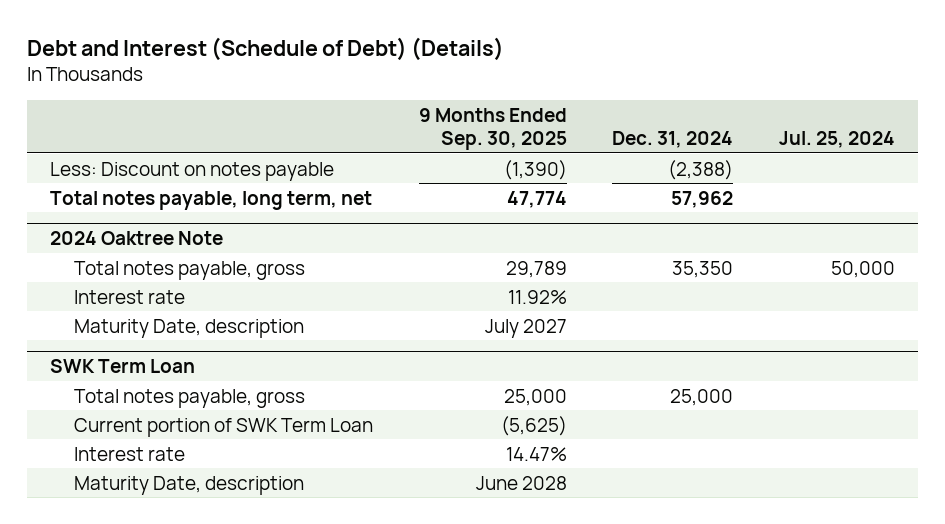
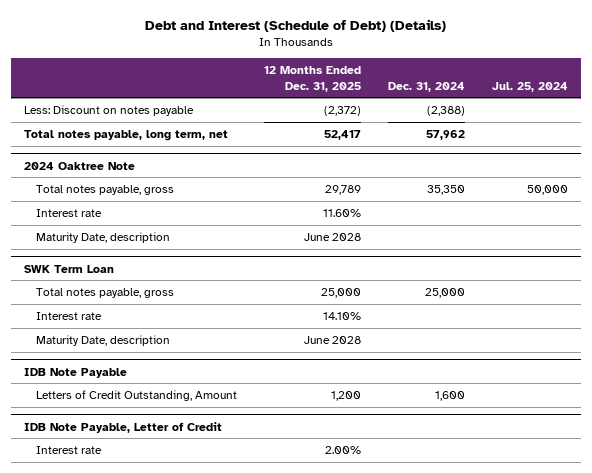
[418,107,567,151] 9 Months Ended Sep. 30, 2025 -> none
none -> [264,66,362,92] 12 Months Ended Dec. 31, 2025
[73,417,373,437] Current portion of SWK Term Loan -> none
none -> [24,367,128,378] IDB Note Payable
none -> [36,389,238,401] Letters of Credit Outstanding, Amount
none -> [24,421,223,433] IDB Note Payable, Letter of Credit
none -> [36,445,103,454] Interest rate

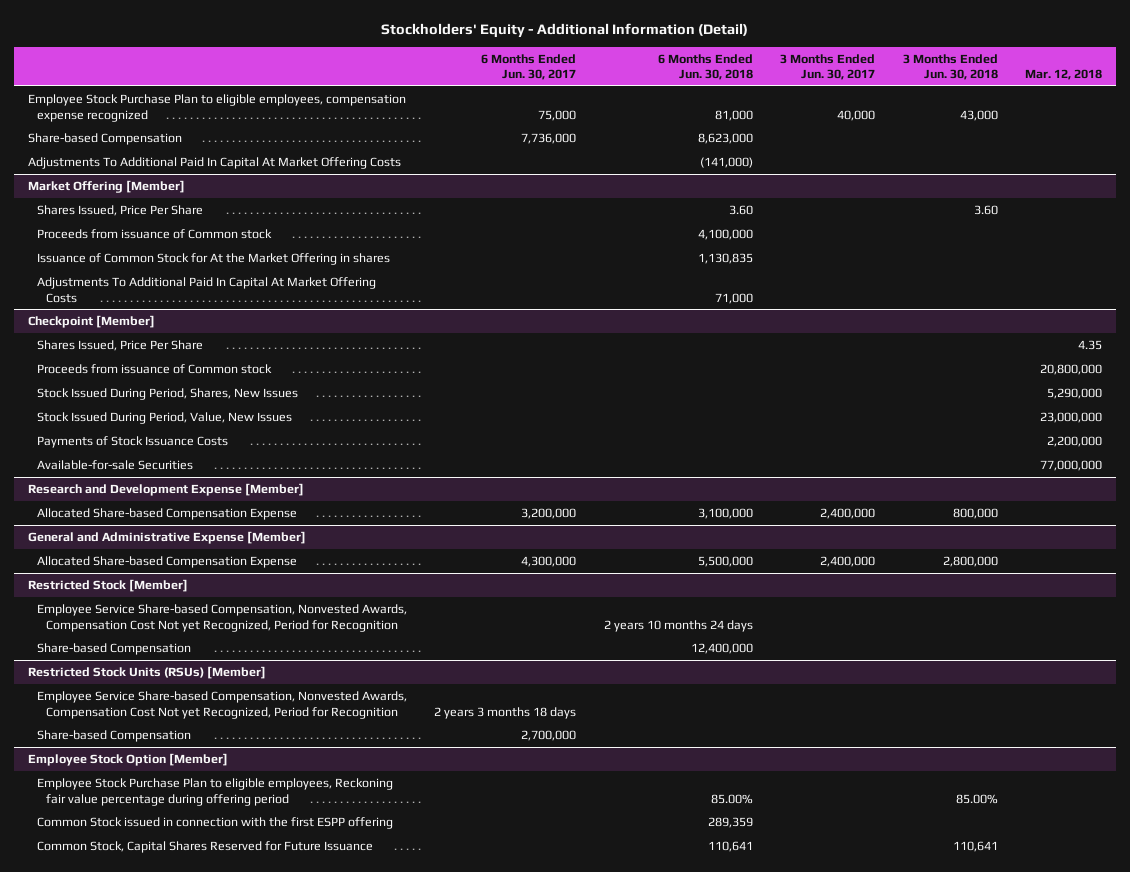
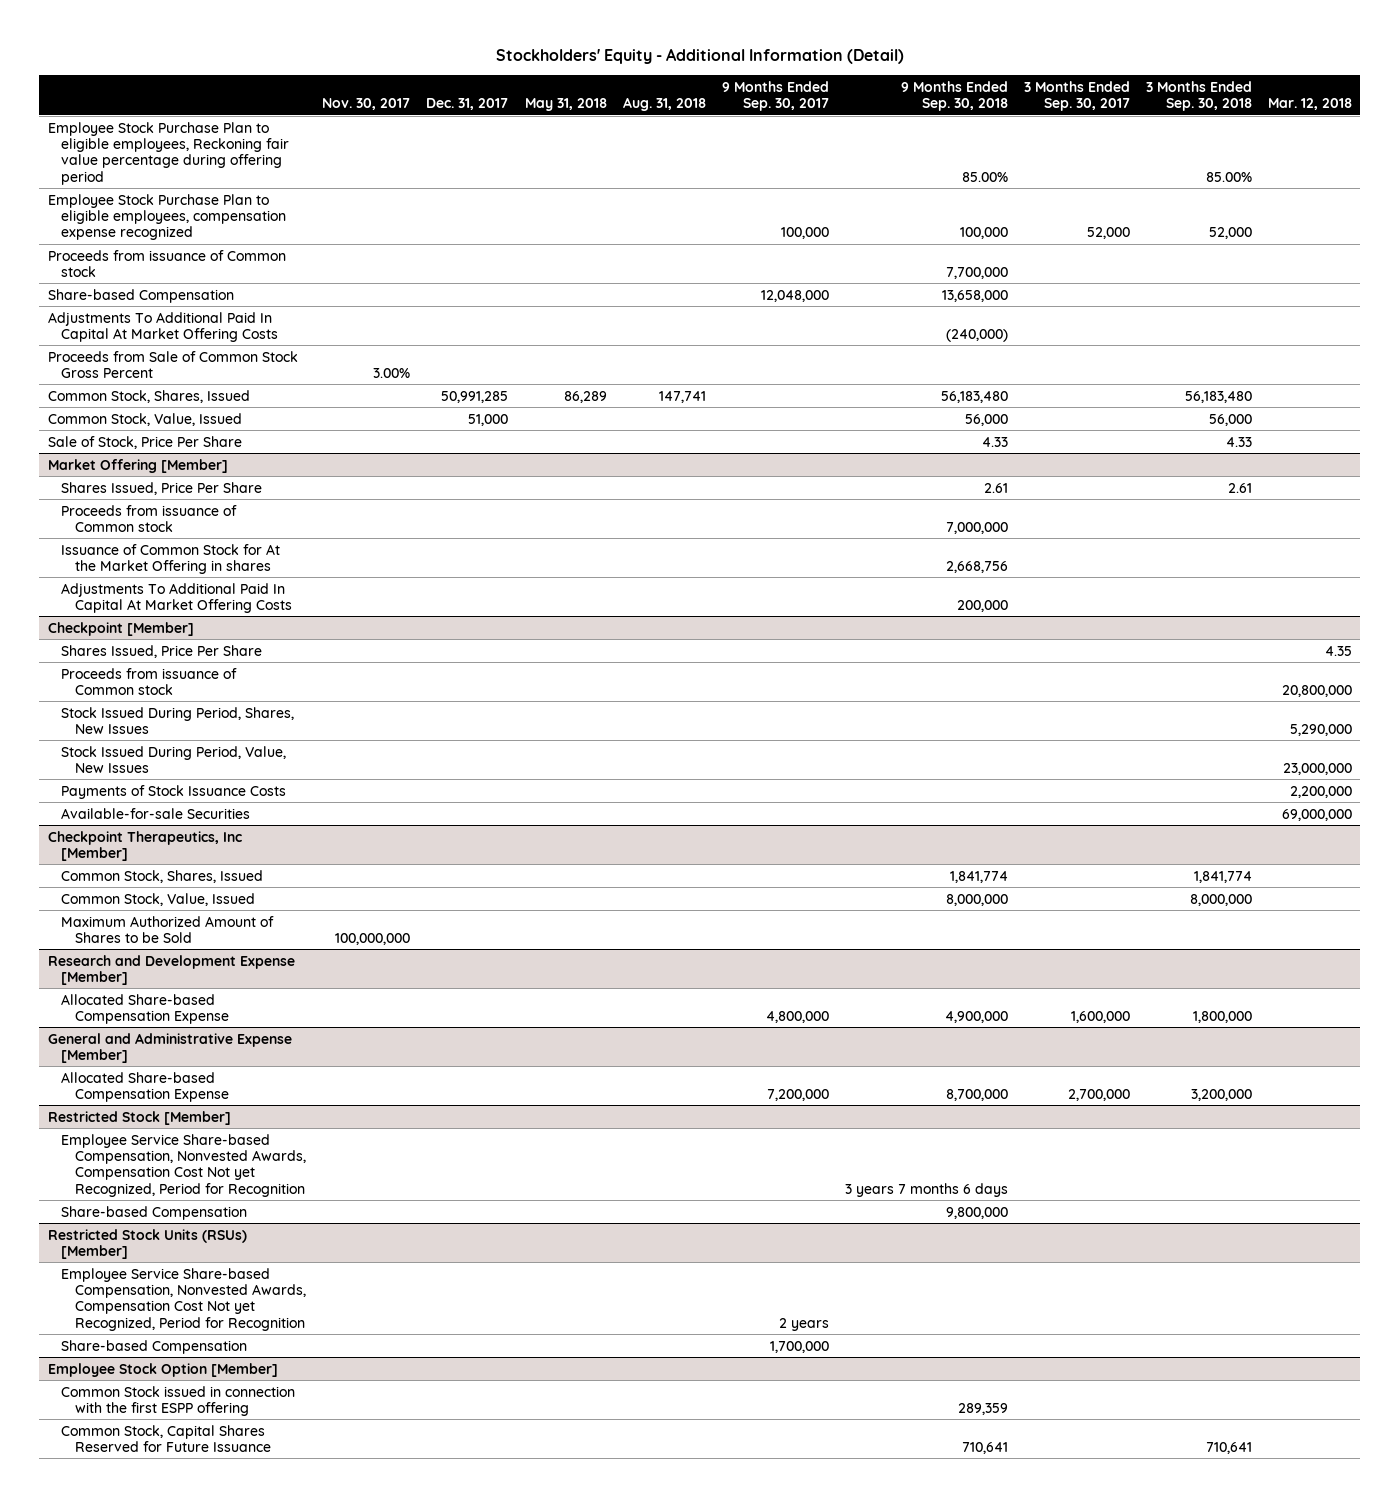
[481,53,577,81] 6 Months Ended Jun. 30, 2017 -> none
[657,53,753,81] 6 Months Ended Jun. 30, 2018 -> none
[780,53,876,81] 3 Months Ended Jun. 30, 2017 -> none
[902,53,998,81] 3 Months Ended Jun. 30, 2018 -> none
none -> [322,98,411,111] Nov. 30, 2017
none -> [426,98,509,111] Dec. 31, 2017
none -> [524,98,607,112] May 31, 2018
none -> [622,97,706,112] Aug. 31, 2018
none -> [721,80,829,112] 9 Months Ended Sep. 30, 2017
none -> [900,80,1008,112] 9 Months Ended Sep. 30, 2018
none -> [1024,80,1131,112] 3 Months Ended Sep. 30, 2017
none -> [1146,80,1253,112] 3 Months Ended Sep. 30, 2018
none -> [47,121,290,185] Employee Stock Purchase Plan to eligible employees, Reckoning fair value percentage during offering period
none -> [47,249,286,277] Proceeds from issuance of Common stock
none -> [47,350,298,378] Proceeds from Sale of Common Stock Gross Percent
none -> [47,389,250,403] Common Stock, Shares, Issued
none -> [47,412,242,426] Common Stock, Value, Issued
none -> [47,435,242,449] Sale of Stock, Price Per Share
[1040,459,1103,471] 77,000,000 -> [1282,808,1353,821] 69,000,000
none -> [47,830,242,861] Checkpoint Therapeutics, Inc [Member]
none -> [61,869,264,883] Common Stock, Shares, Issued
none -> [61,892,256,906] Common Stock, Value, Issued
none -> [61,915,275,943] Maximum Authorized Amount of Shares to be Sold
[37,777,394,806] Employee Stock Purchase Plan to eligible employees, Reckoning fair value percentage during offering period -> none

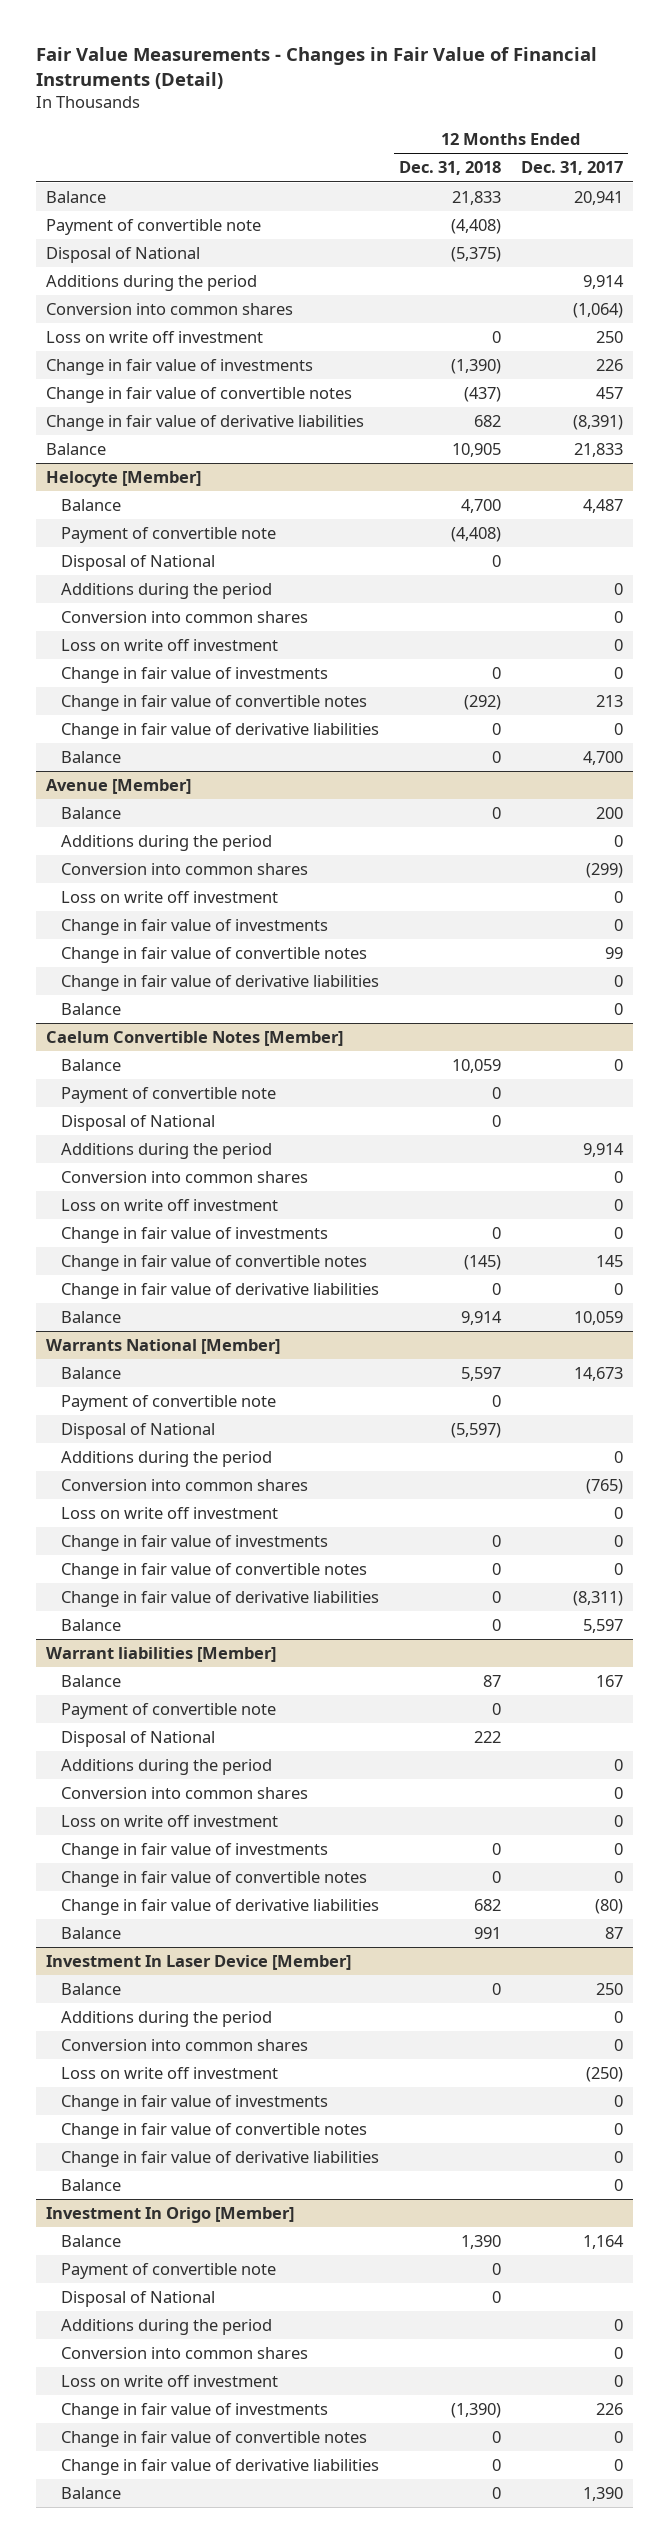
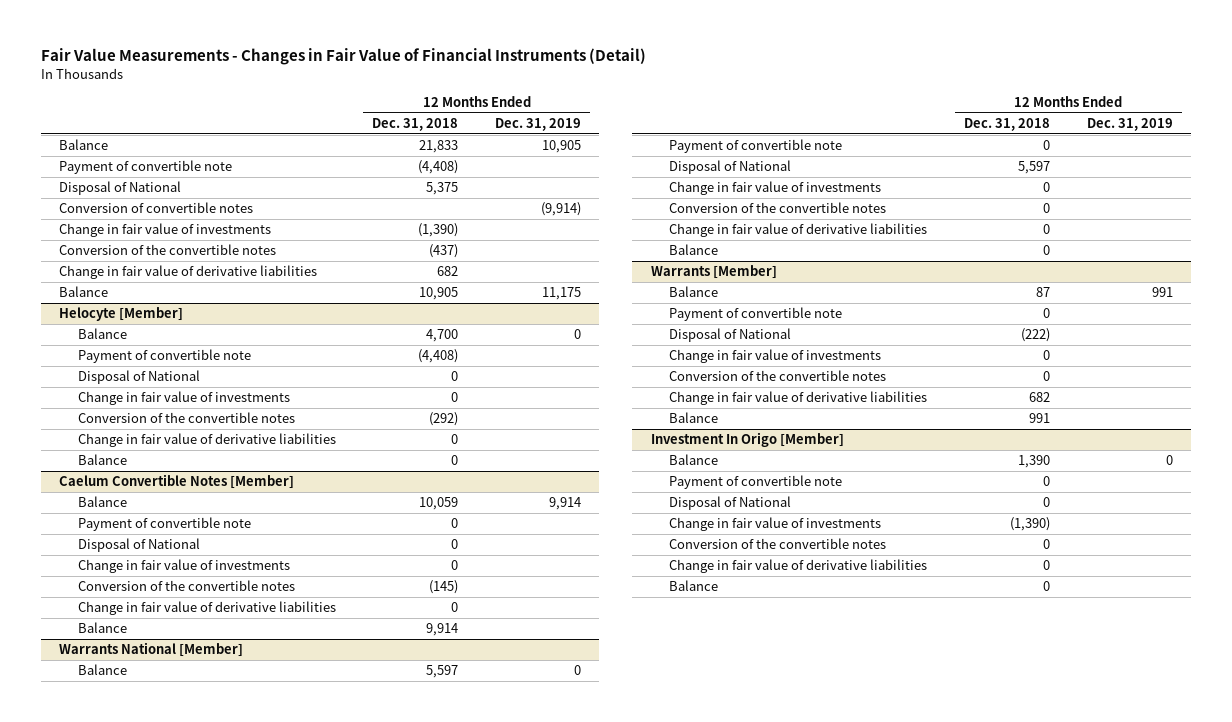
[520,161,623,176] Dec. 31, 2017 -> none
none -> [495,117,582,131] Dec. 31, 2019
[45,275,257,292] Additions during the period -> none
[45,331,263,344] Loss on write off investment -> none
[451,247,502,263] (5,375) -> [426,182,459,196] 5,375
[45,303,293,316] Conversion into common shares -> [58,202,253,214] Conversion of convertible notes
[45,387,352,404] Change in fair value of convertible notes -> [58,244,276,256] Conversion of the convertible notes
[61,583,273,600] Additions during the period -> none
[61,611,309,624] Conversion into common shares -> none
[61,639,279,652] Loss on write off investment -> none
[61,695,368,712] Change in fair value of convertible notes -> [77,412,295,424] Conversion of the convertible notes
[45,779,191,795] Avenue [Member] -> none
[61,807,122,820] Balance -> none
[61,835,273,852] Additions during the period -> none
[61,863,309,876] Conversion into common shares -> none
[61,891,279,904] Loss on write off investment -> none
[61,919,329,936] Change in fair value of investments -> none
[61,947,368,964] Change in fair value of convertible notes -> none
[61,975,380,992] Change in fair value of derivative liabilities -> none
[61,1003,122,1016] Balance -> none
[61,1143,273,1160] Additions during the period -> none
[61,1171,309,1184] Conversion into common shares -> none
[61,1199,279,1212] Loss on write off investment -> none
[61,1255,368,1272] Change in fair value of convertible notes -> [77,580,295,592] Conversion of the convertible notes
[61,1451,273,1468] Additions during the period -> none
[61,1479,309,1492] Conversion into common shares -> none
[61,1507,279,1520] Loss on write off investment -> none
[451,1423,502,1439] (5,597) -> [1018,161,1051,175] 5,597
[61,1563,368,1580] Change in fair value of convertible notes -> [669,202,887,214] Conversion of the convertible notes
[45,1647,276,1663] Warrant liabilities [Member] -> [650,265,777,280] Warrants [Member]
[61,1759,273,1776] Additions during the period -> none
[61,1787,309,1800] Conversion into common shares -> none
[61,1815,279,1828] Loss on write off investment -> none
[474,1731,502,1744] 222 -> [1021,328,1051,343] (222)
[61,1871,368,1888] Change in fair value of convertible notes -> [669,370,887,382] Conversion of the convertible notes
[45,1955,351,1971] Investment In Laser Device [Member] -> none
[61,1983,122,1996] Balance -> none
[61,2011,273,2028] Additions during the period -> none
[61,2039,309,2052] Conversion into common shares -> none
[61,2067,279,2080] Loss on write off investment -> none
[61,2095,329,2112] Change in fair value of investments -> none
[61,2123,368,2140] Change in fair value of convertible notes -> none
[61,2151,380,2168] Change in fair value of derivative liabilities -> none
[61,2179,122,2192] Balance -> none
[61,2319,273,2336] Additions during the period -> none
[61,2347,309,2360] Conversion into common shares -> none
[61,2375,279,2388] Loss on write off investment -> none
[61,2431,368,2448] Change in fair value of convertible notes -> [669,538,887,550] Conversion of the convertible notes

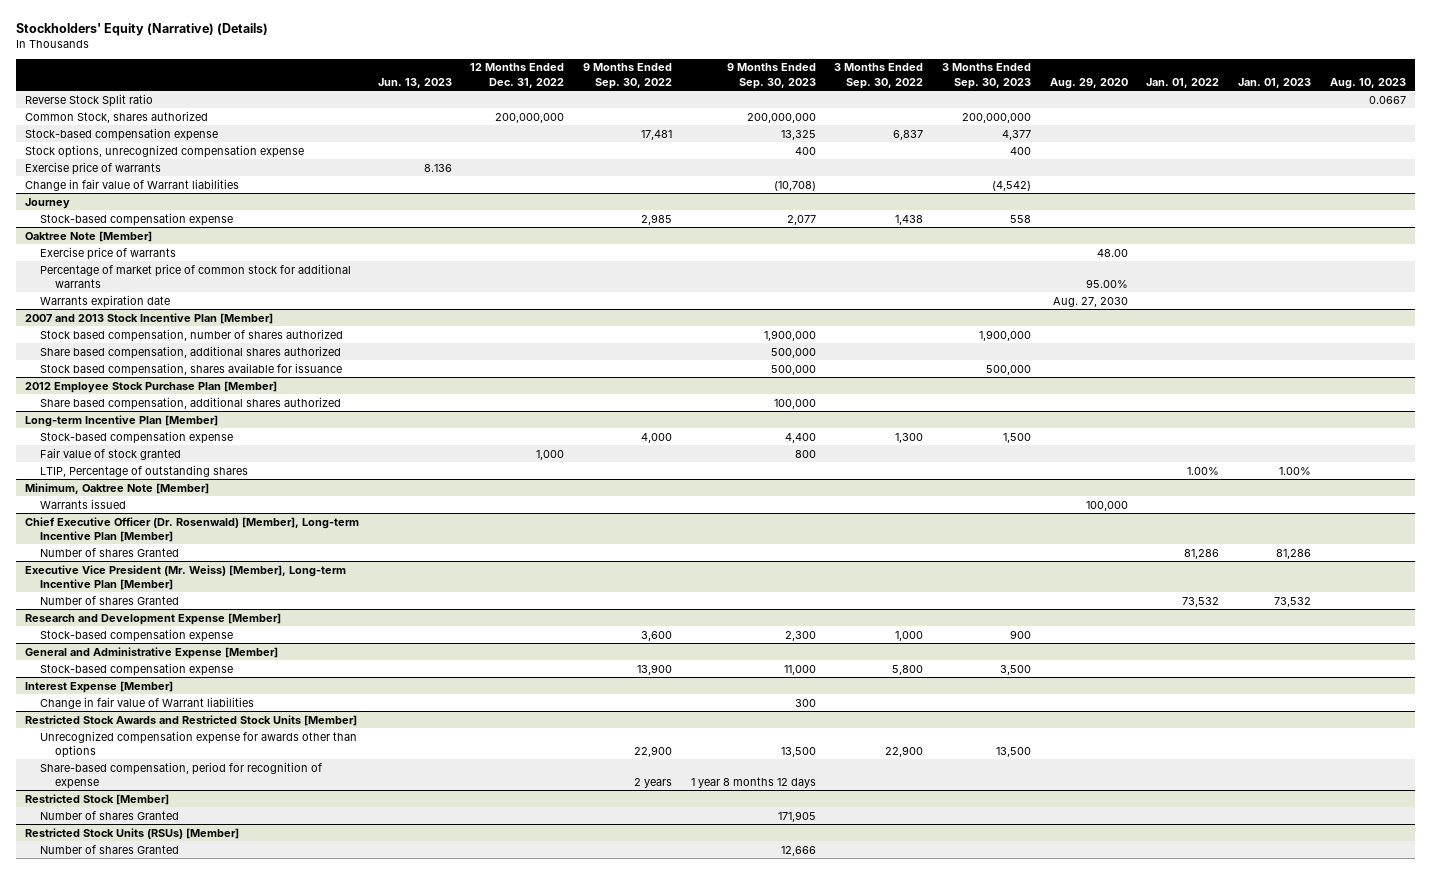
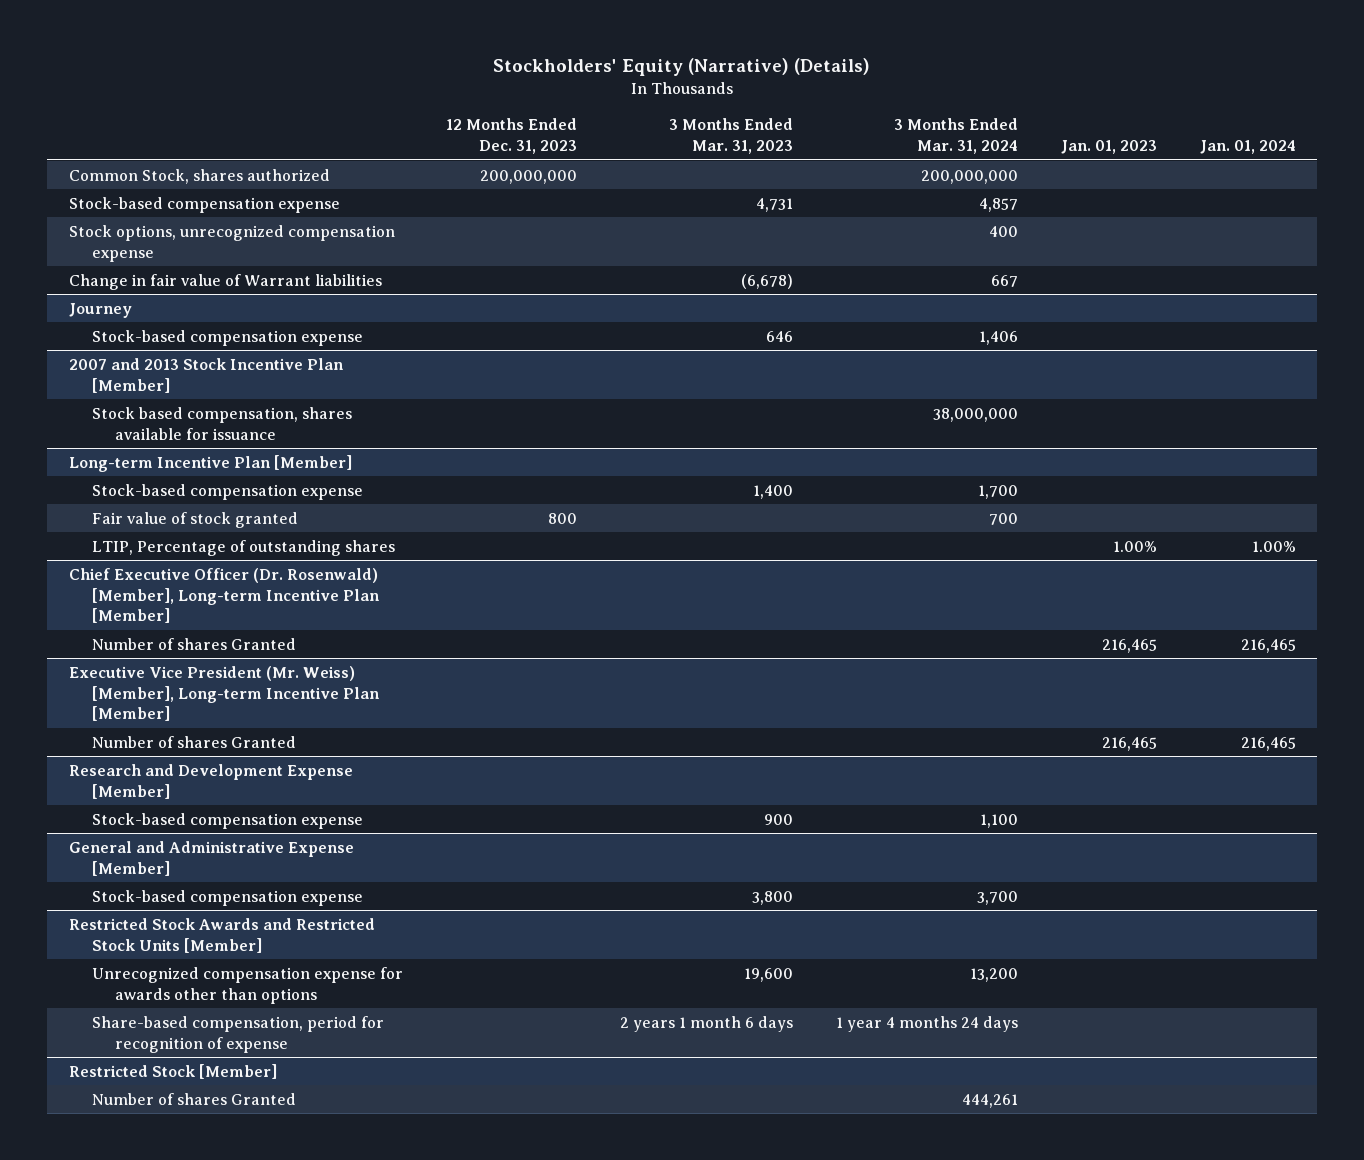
[377,77,452,88] Jun. 13, 2023 -> none
[470,63,565,88] 12 Months Ended Dec. 31, 2022 -> none
[583,63,673,89] 9 Months Ended Sep. 30, 2022 -> none
[726,63,816,89] 9 Months Ended Sep. 30, 2023 -> none
[834,63,924,89] 3 Months Ended Sep. 30, 2022 -> none
[942,63,1032,89] 3 Months Ended Sep. 30, 2023 -> none
[1049,77,1128,89] Aug. 29, 2020 -> none
[1146,77,1220,88] Jan. 01, 2022 -> none
[1329,77,1406,89] Aug. 10, 2023 -> none
none -> [446,118,578,155] 12 Months Ended Dec. 31, 2023
none -> [668,118,793,155] 3 Months Ended Mar. 31, 2023
none -> [893,118,1018,155] 3 Months Ended Mar. 31, 2024
none -> [1199,140,1296,155] Jan. 01, 2024
[25,93,154,107] Reverse Stock Split ratio -> none
[25,161,162,175] Exercise price of warrants -> none
[25,230,153,242] Oaktree Note [Member] -> none
[40,246,177,260] Exercise price of warrants -> none
[40,263,352,288] Percentage of market price of common stock for additional warrants -> none
[40,294,171,308] Warrants expiration date -> none
[40,328,344,342] Stock based compensation, number of shares authorized -> none
[40,345,342,359] Share based compensation, additional shares authorized -> none
[25,380,278,393] 2012 Employee Stock Purchase Plan [Member] -> none
[40,396,342,410] Share based compensation, additional shares authorized -> none
[25,482,210,494] Minimum, Oaktree Note [Member] -> none
[40,498,127,509] Warrants issued -> none
[1276,548,1312,559] 81,286 -> [1101,638,1157,653] 216,465
[1274,596,1312,607] 73,532 -> [1101,736,1157,751] 216,465
[25,680,174,693] Interest Expense [Member] -> none
[40,696,255,709] Change in fair value of Warrant liabilities -> none
[25,827,240,839] Restricted Stock Units (RSUs) [Member] -> none
[40,844,180,854] Number of shares Granted -> none

